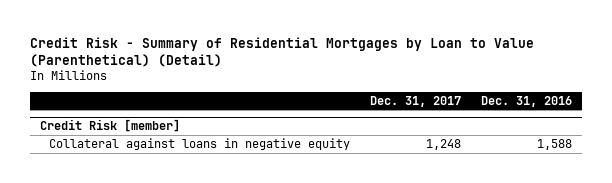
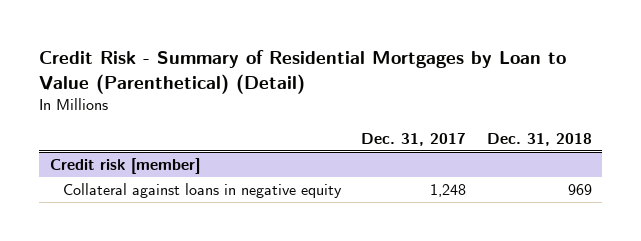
[480,95,572,107] Dec. 31, 2016 -> none
none -> [486,133,592,147] Dec. 31, 2018
[39,119,180,133] Credit Risk [member] -> [49,157,200,174] Credit risk [member]

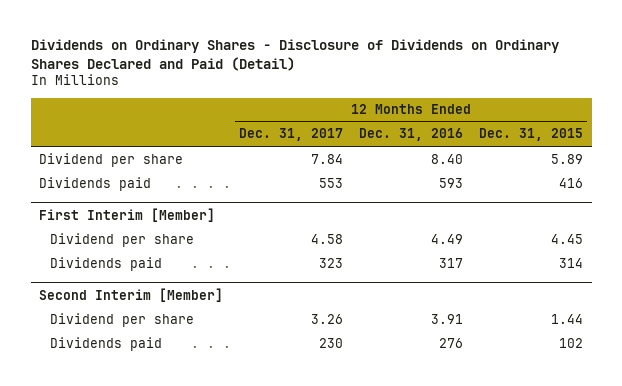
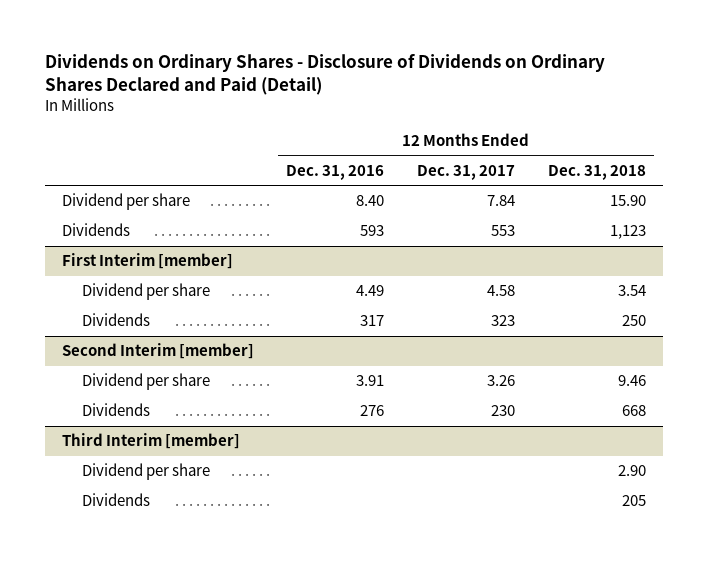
[479,128,584,142] Dec. 31, 2015 -> none
none -> [548,164,647,180] Dec. 31, 2018
[38,176,151,191] Dividends paid -> [61,223,130,237] Dividends
[38,207,215,222] First Interim [Member] -> [61,253,233,270] First Interim [member]
[50,256,163,271] Dividends paid -> [81,313,150,327] Dividends
[38,287,223,302] Second Interim [Member] -> [61,343,254,360] Second Interim [member]
[50,336,163,351] Dividends paid -> [81,403,150,417] Dividends
none -> [61,433,240,450] Third Interim [member]
none -> [81,463,210,481] Dividend per share
none -> [81,493,150,507] Dividends

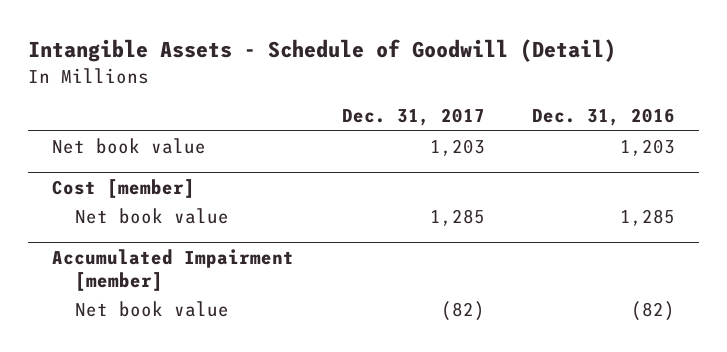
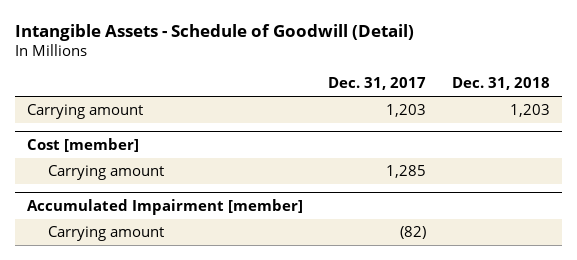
[532,108,676,127] Dec. 31, 2016 -> none
none -> [451,77,550,91] Dec. 31, 2018
[52,138,207,155] Net book value -> [27,104,144,120] Carrying amount
[75,208,230,225] Net book value -> [48,165,165,181] Carrying amount
[75,301,230,318] Net book value -> [48,226,165,242] Carrying amount

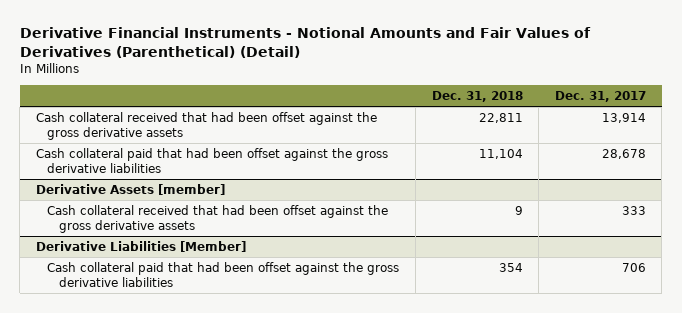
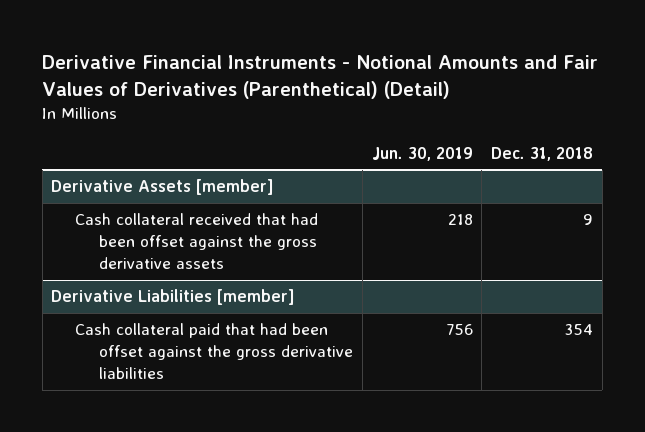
[554,91,646,103] Dec. 31, 2017 -> none
none -> [371,146,473,161] Jun. 30, 2019
[35,111,377,141] Cash collateral received that had been offset against the gross derivative assets -> none
[35,147,388,174] Cash collateral paid that had been offset against the gross derivative liabilities -> none
[35,240,246,252] Derivative Liabilities [Member] -> [51,289,296,306] Derivative Liabilities [member]

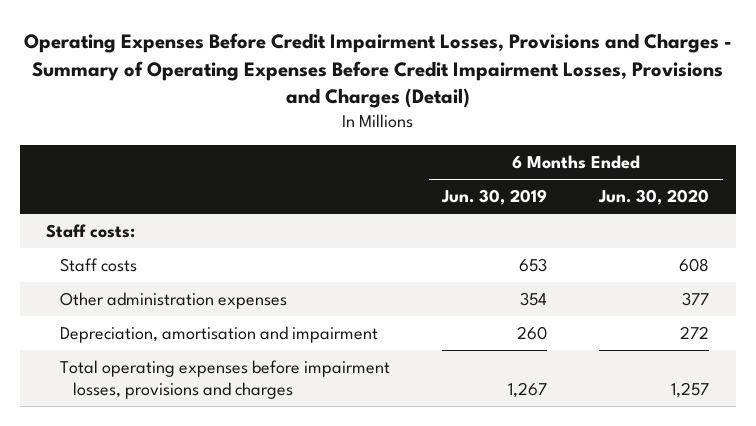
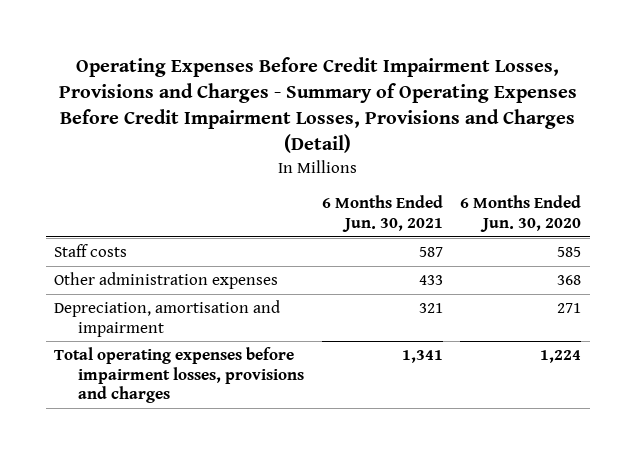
[441,189,548,206] Jun. 30, 2019 -> none
none -> [321,195,443,233] 6 Months Ended Jun. 30, 2021
[46,223,136,238] Staff costs: -> none
[679,257,710,272] 608 -> [557,246,582,257] 585
[682,291,710,306] 377 -> [557,274,582,285] 368
[680,325,710,339] 272 -> [557,302,582,313] 271
[671,381,710,398] 1,257 -> [540,349,582,363] 1,224

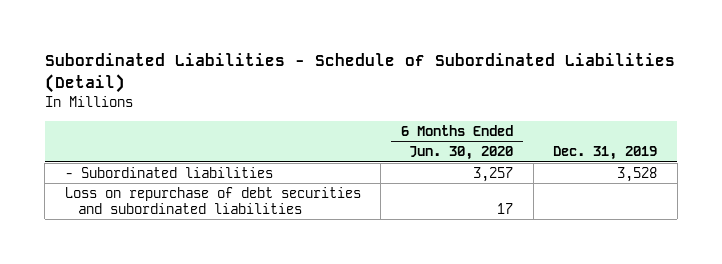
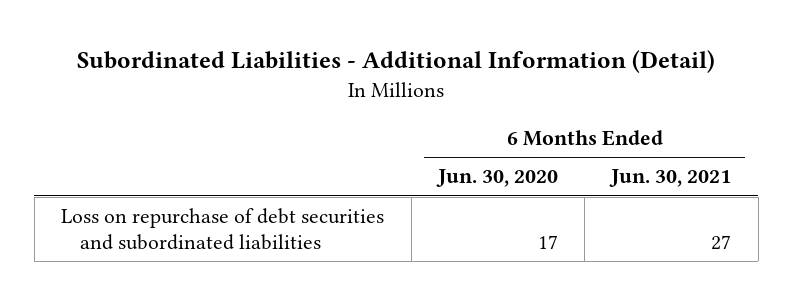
[44,53,675,94] Subordinated Liabilities - Schedule of Subordinated Liabilities (Detail) -> [77,49,716,73] Subordinated Liabilities - Additional Information (Detail)
[553,146,658,161] Dec. 31, 2019 -> none
none -> [609,169,732,188] Jun. 30, 2021
[64,166,273,178] - Subordinated liabilities -> none

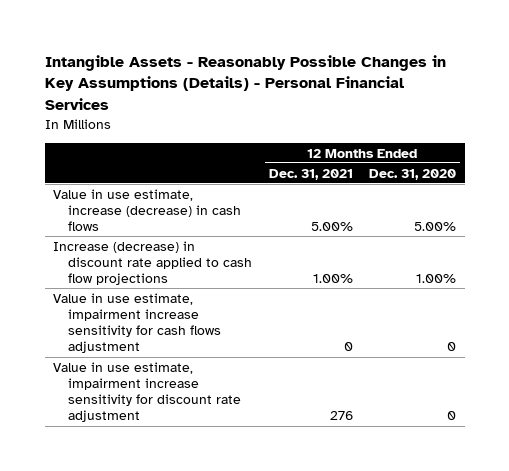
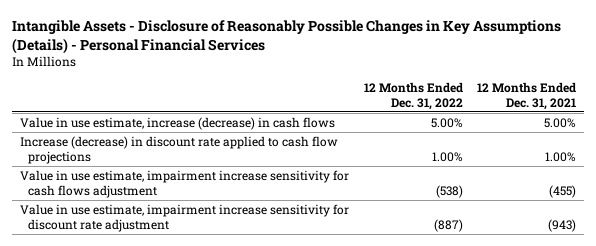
[44,54,446,110] Intangible Assets - Reasonably Possible Changes in Key Assumptions (Details) - Personal Financial Services -> [12,20,562,54] Intangible Assets - Disclosure of Reasonably Possible Changes in Key Assumptions (Details) - Personal Financial Services
[369,168,457,180] Dec. 31, 2020 -> none
none -> [363,81,463,110] 12 Months Ended Dec. 31, 2022
[343,342,353,352] 0 -> [549,184,577,198] (455)
[329,411,353,421] 276 -> [548,218,577,232] (943)

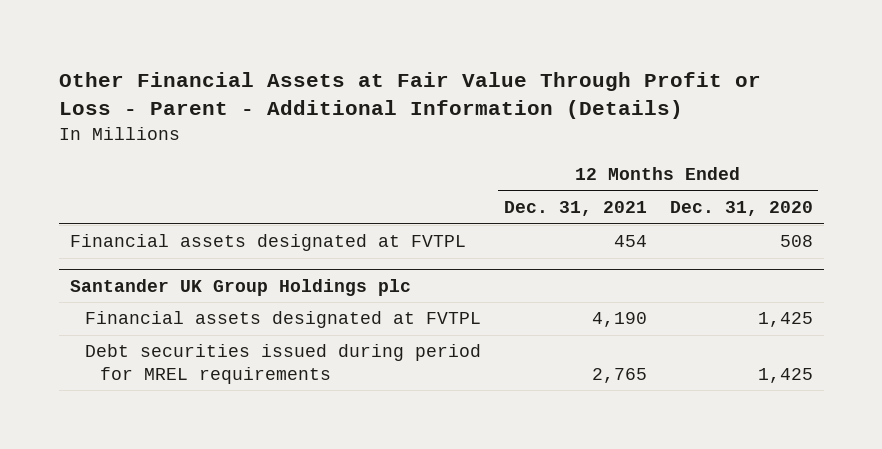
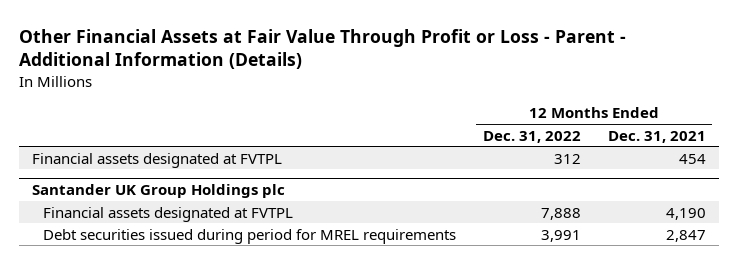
[669,201,813,217] Dec. 31, 2020 -> none
none -> [482,130,581,143] Dec. 31, 2022
[591,367,647,383] 2,765 -> [665,229,706,242] 2,847

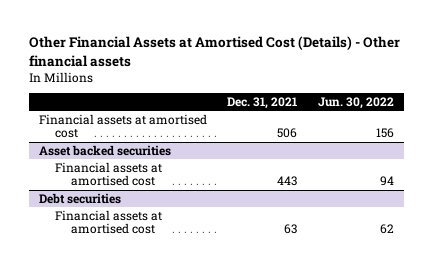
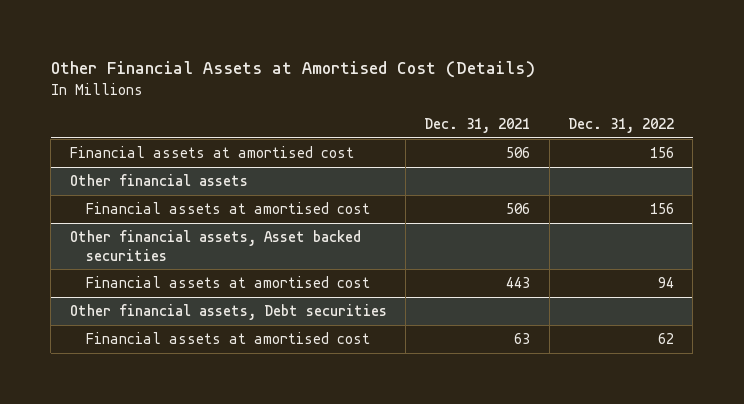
[29,36,401,67] Other Financial Assets at Amortised Cost (Details) - Other financial assets -> [50,61,535,79] Other Financial Assets at Amortised Cost (Details)
[317,97,394,110] Jun. 30, 2022 -> none
none -> [567,117,674,133] Dec. 31, 2022
[39,144,172,156] Asset backed securities -> [69,174,248,187] Other financial assets
none -> [86,202,371,215] Financial assets at amortised cost
none -> [69,230,361,261] Other financial assets, Asset backed securities
[39,192,122,204] Debt securities -> none
none -> [69,304,387,321] Other financial assets, Debt securities

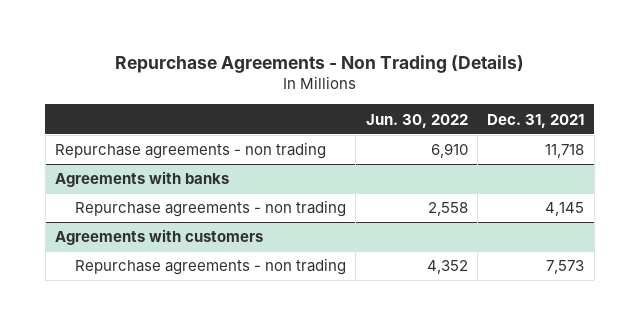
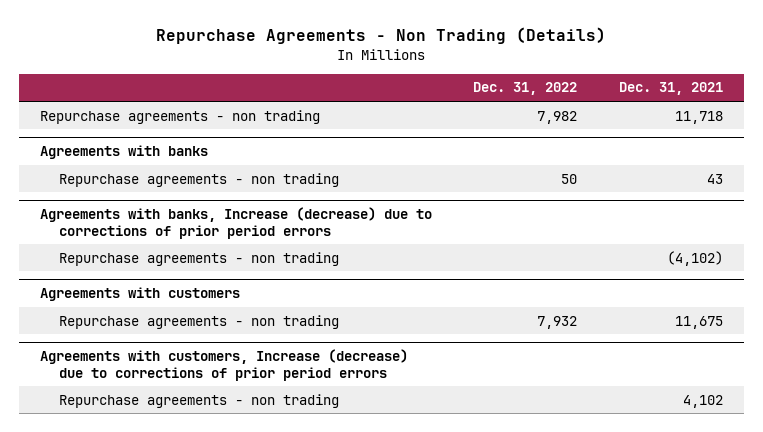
[365,113,468,128] Jun. 30, 2022 -> none
none -> [473,82,578,96] Dec. 31, 2022
[545,202,585,217] 4,145 -> [706,173,723,184] 43
none -> [39,207,432,239] Agreements with banks, Increase (decrease) due to corrections of prior period errors
none -> [58,251,339,266] Repurchase agreements - non trading
[546,260,585,275] 7,573 -> [674,315,723,329] 11,675
none -> [39,349,408,381] Agreements with customers, Increase (decrease) due to corrections of prior period errors
none -> [58,393,339,408] Repurchase agreements - non trading

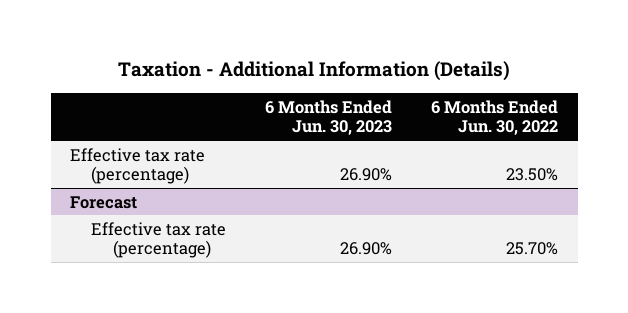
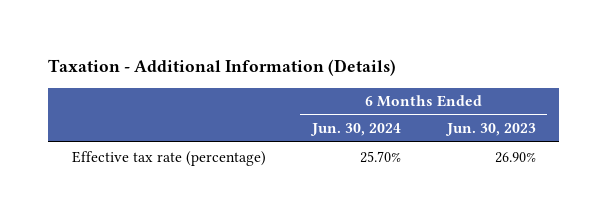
[431,99,559,136] 6 Months Ended Jun. 30, 2022 -> none
none -> [309,123,401,137] Jun. 30, 2024
[70,195,138,209] Forecast -> none
[91,221,227,259] Effective tax rate (percentage) -> none

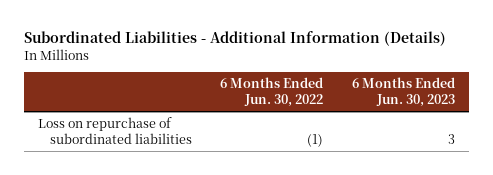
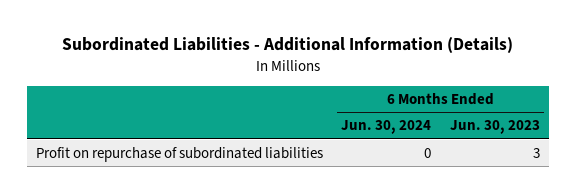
[220,77,324,108] 6 Months Ended Jun. 30, 2022 -> none
none -> [341,120,432,135] Jun. 30, 2024
[38,117,192,145] Loss on repurchase of subordinated liabilities -> [36,147,324,163] Profit on repurchase of subordinated liabilities

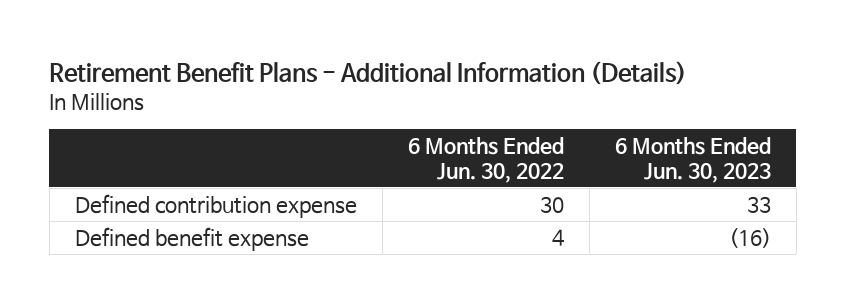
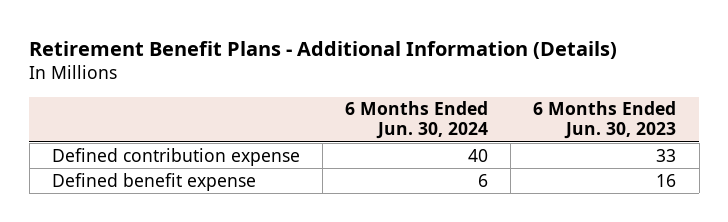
[407,137,564,183] 6 Months Ended Jun. 30, 2022 -> none
none -> [345,101,489,140] 6 Months Ended Jun. 30, 2024
[728,227,771,248] (16) -> [656,173,677,187] 16

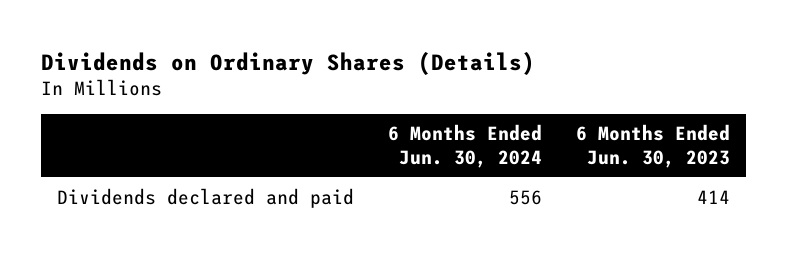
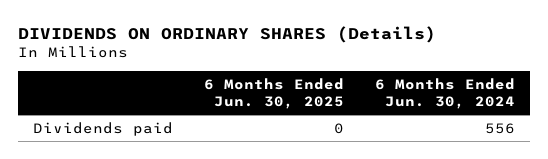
[40,51,535,75] Dividends on Ordinary Shares (Details) -> [17,25,436,43] DIVIDENDS ON ORDINARY SHARES (Details)
[575,124,730,169] 6 Months Ended Jun. 30, 2023 -> none
none -> [203,77,344,109] 6 Months Ended Jun. 30, 2025
[57,187,355,208] Dividends declared and paid -> [33,121,174,136] Dividends paid

